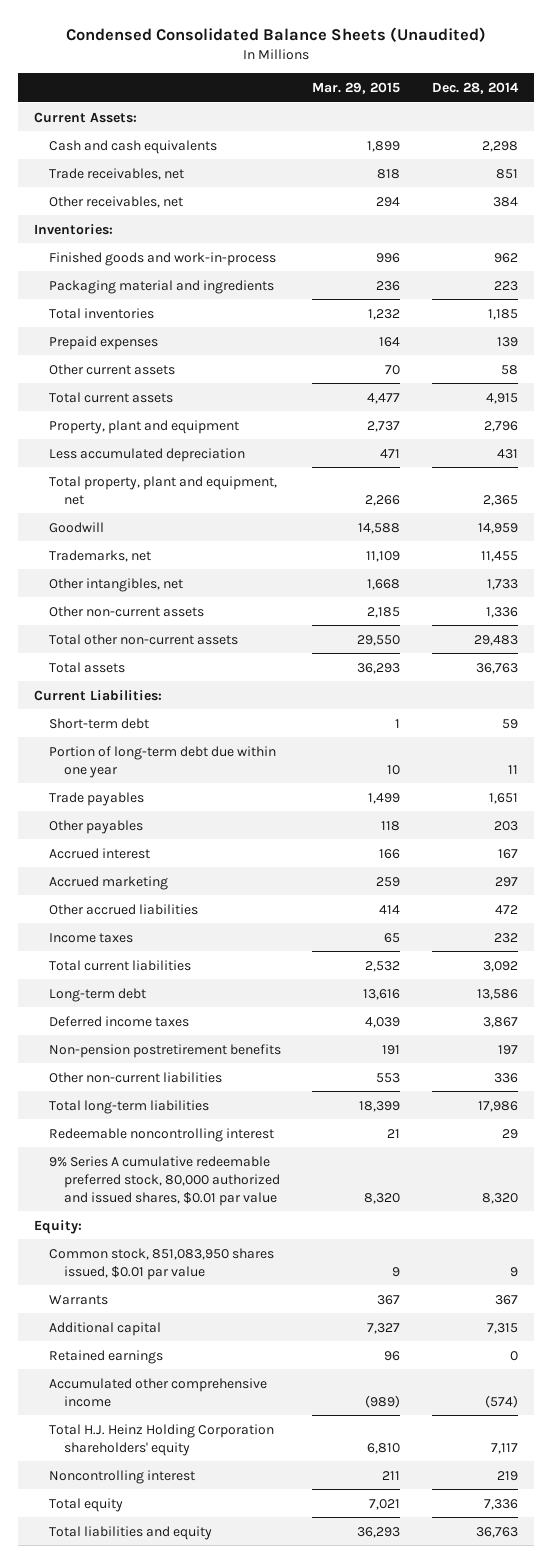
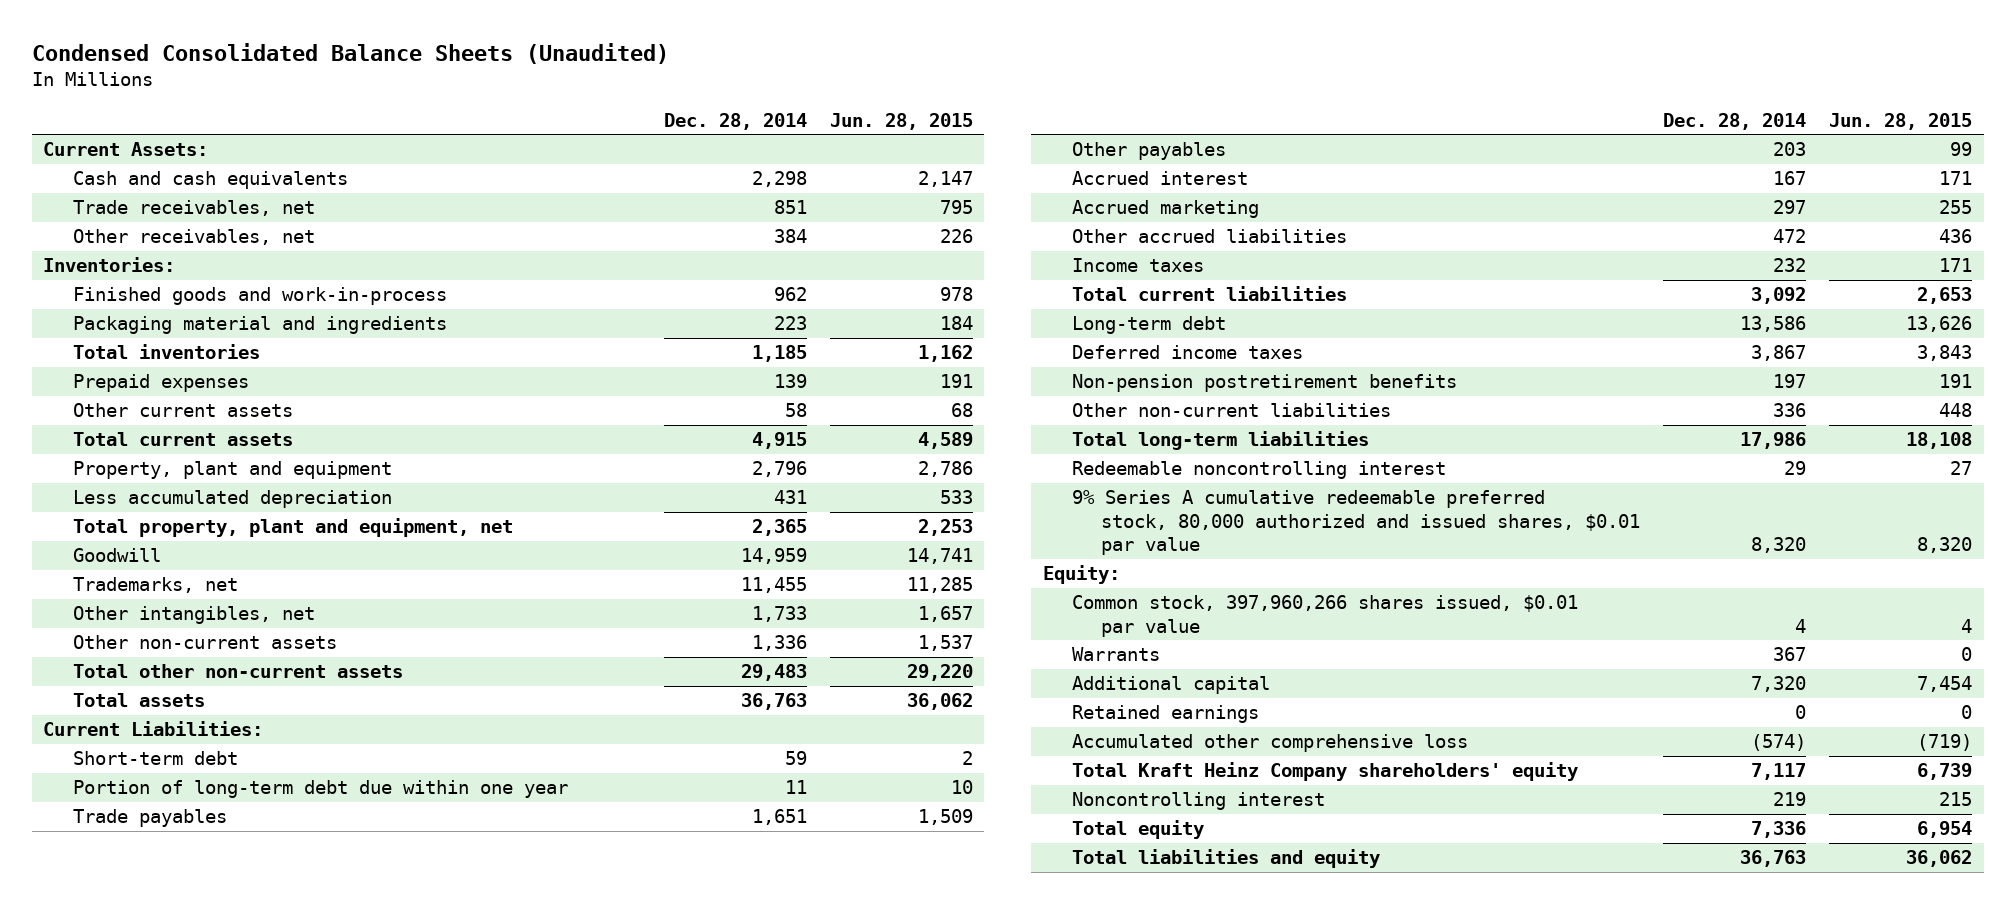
[312,81,401,94] Mar. 29, 2015 -> none
none -> [829,112,973,130] Jun. 28, 2015
[48,1247,274,1280] Common stock, 851,083,950 shares issued, $0.01 par value -> [1072,595,1579,637] Common stock, 397,960,266 shares issued, $0.01 par value
[510,1266,519,1277] 9 -> [1795,618,1807,633] 4
[487,1322,519,1334] 7,315 -> [1751,676,1807,693] 7,320
[48,1377,267,1407] Accumulated other comprehensive income -> [1072,734,1469,753] Accumulated other comprehensive loss
[48,1423,274,1456] Total H.J. Heinz Holding Corporation shareholders' equity -> [1072,762,1579,782] Total Kraft Heinz Company shareholders' equity

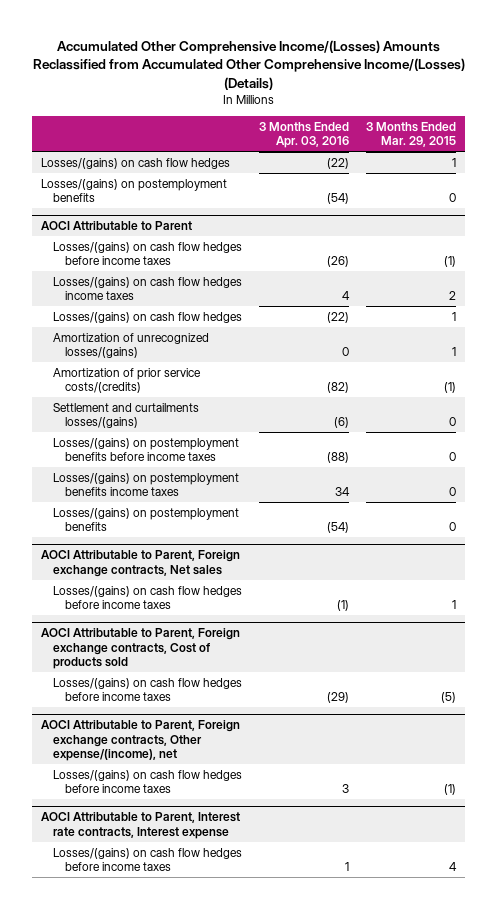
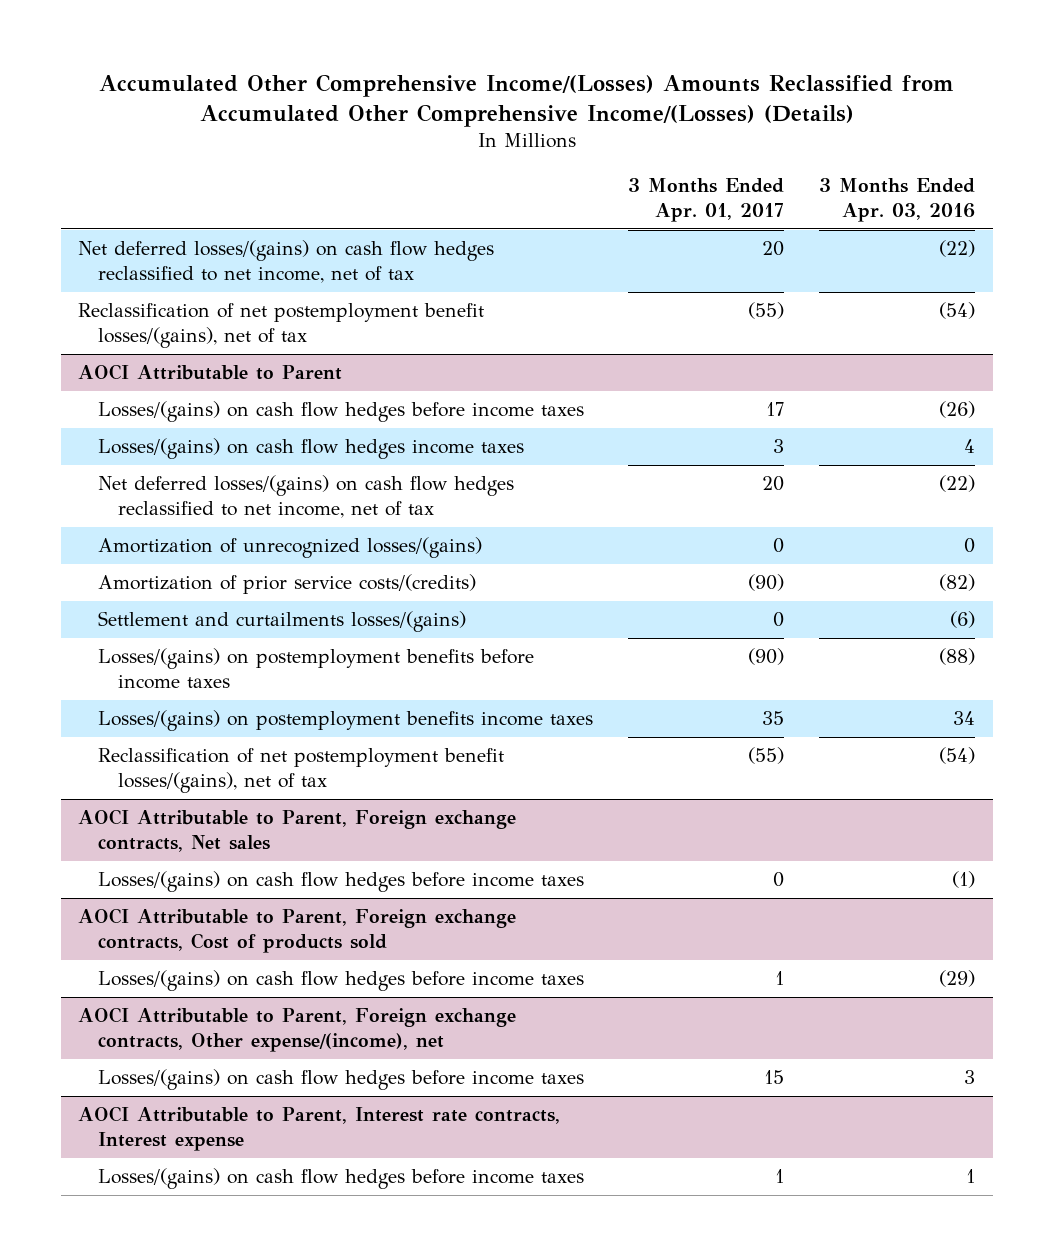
[366,121,457,148] 3 Months Ended Mar. 29, 2015 -> none
none -> [628,177,785,222] 3 Months Ended Apr. 01, 2017
[40,157,230,169] Losses/(gains) on cash flow hedges -> [78,240,495,284] Net deferred losses/(gains) on cash flow hedges reclassified to net income, net of tax
[40,178,227,203] Losses/(gains) on postemployment benefits -> [78,303,485,349] Reclassification of net postemployment benefit losses/(gains), net of tax
[53,311,243,323] Losses/(gains) on cash flow hedges -> [98,475,515,519] Net deferred losses/(gains) on cash flow hedges reclassified to net income, net of tax
[53,507,240,532] Losses/(gains) on postemployment benefits -> [98,748,505,794] Reclassification of net postemployment benefit losses/(gains), net of tax

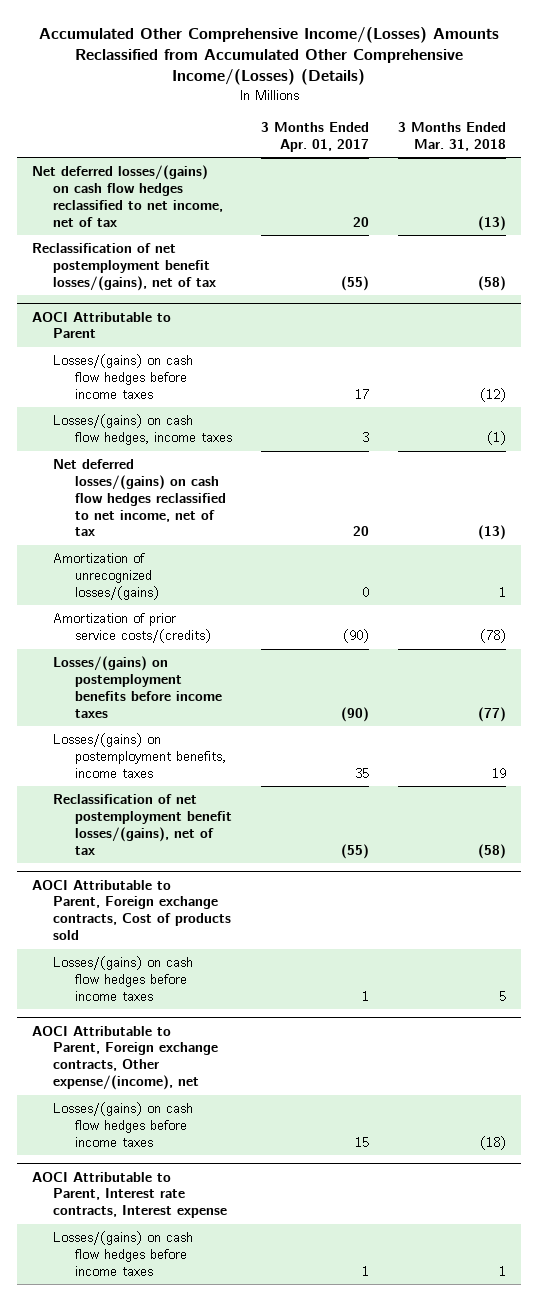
[819,177,976,222] 3 Months Ended Apr. 03, 2016 -> none
none -> [398,122,507,151] 3 Months Ended Mar. 31, 2018
[98,438,525,460] Losses/(gains) on cash flow hedges income taxes -> [53,414,232,445] Losses/(gains) on cash flow hedges, income taxes
[98,611,467,633] Settlement and curtailments losses/(gains) -> none
[98,710,594,732] Losses/(gains) on postemployment benefits income taxes -> [53,733,226,778] Losses/(gains) on postemployment benefits, income taxes
[78,809,517,853] AOCI Attributable to Parent, Foreign exchange contracts, Net sales -> none
[98,871,585,893] Losses/(gains) on cash flow hedges before income taxes -> none

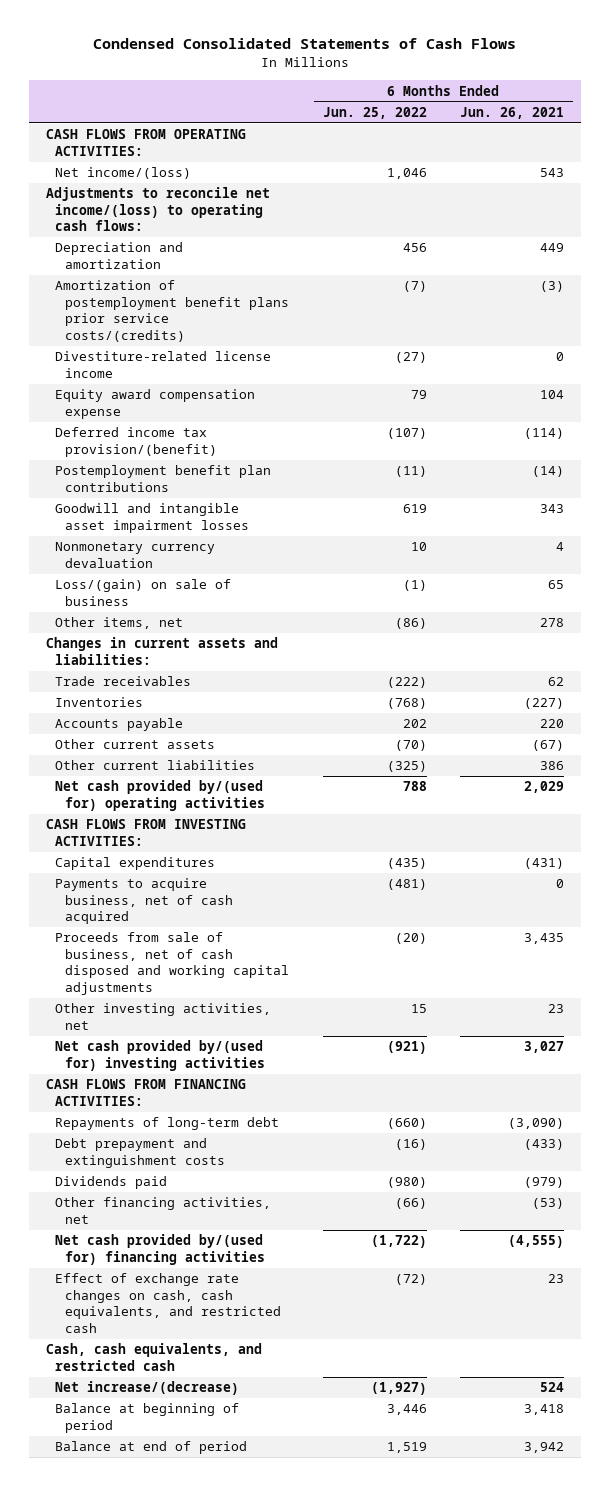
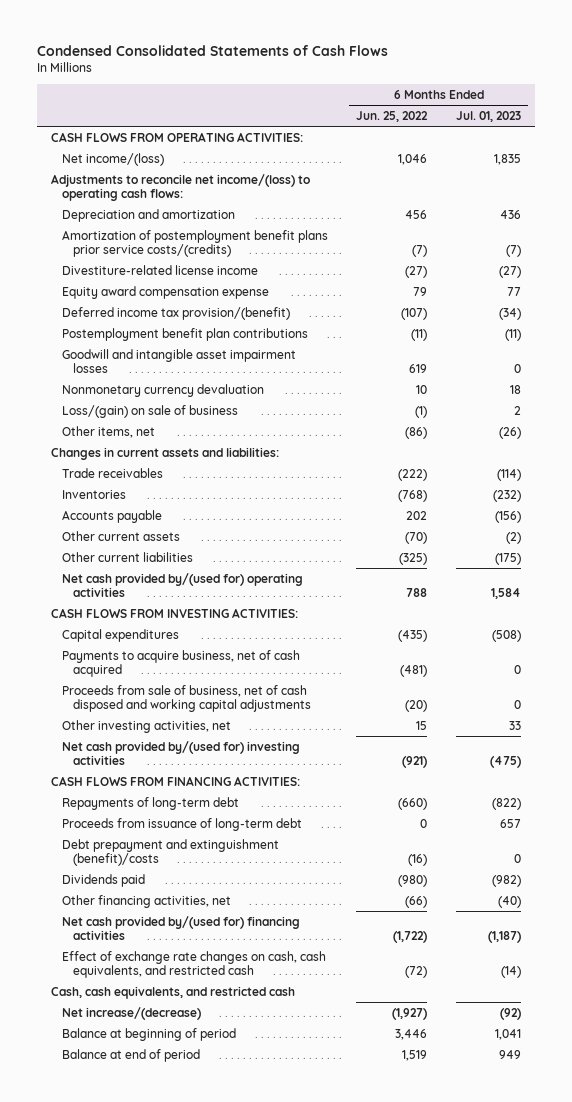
[460,106,565,119] Jun. 26, 2021 -> none
none -> [455,110,521,122] Jul. 01, 2023
none -> [62,817,303,831] Proceeds from issuance of long-term debt
[55,1138,226,1168] Debt prepayment and extinguishment costs -> [62,838,280,867] Debt prepayment and extinguishment (benefit)/costs

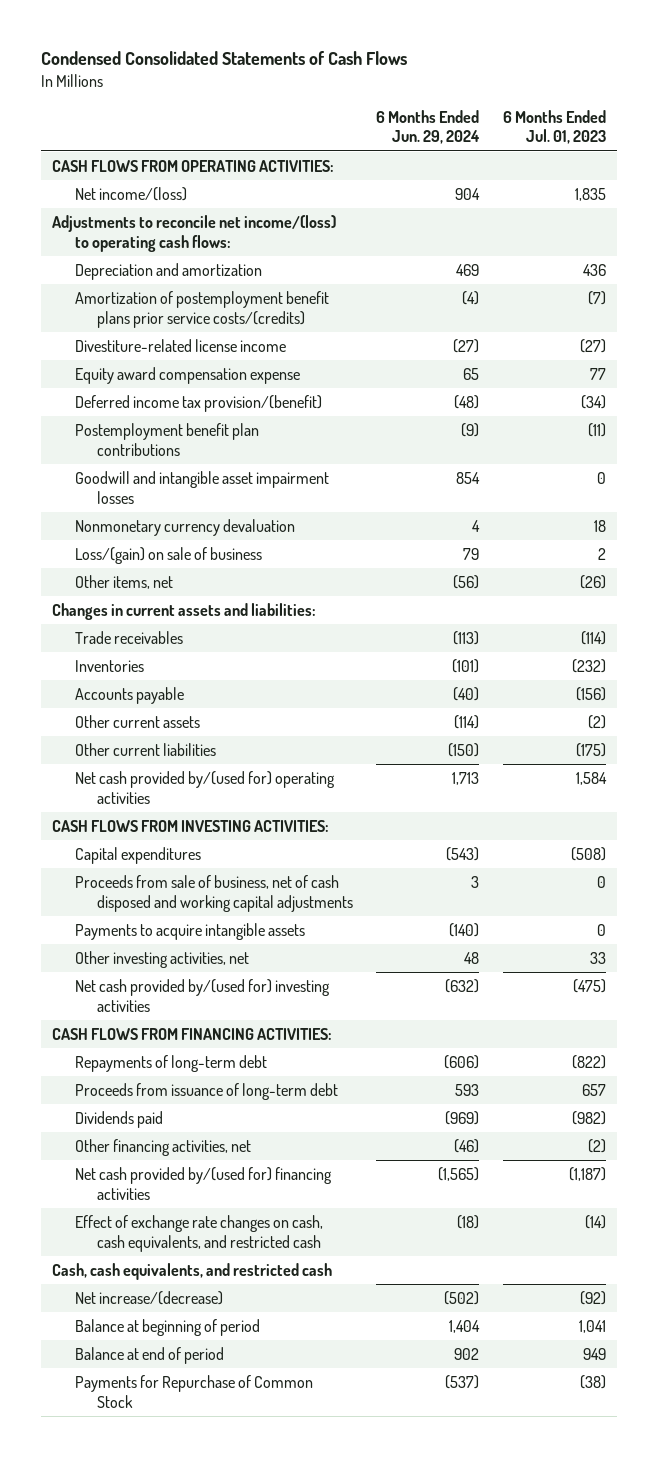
[356,110,429,122] Jun. 25, 2022 -> none
none -> [376,109,481,145] 6 Months Ended Jun. 29, 2024
[62,649,301,678] Payments to acquire business, net of cash acquired -> none
none -> [74,922,305,940] Payments to acquire intangible assets
[62,838,280,867] Debt prepayment and extinguishment (benefit)/costs -> none
[497,895,521,908] (40) -> [587,1138,606,1153] (2)
none -> [74,1374,313,1408] Payments for Repurchase of Common Stock

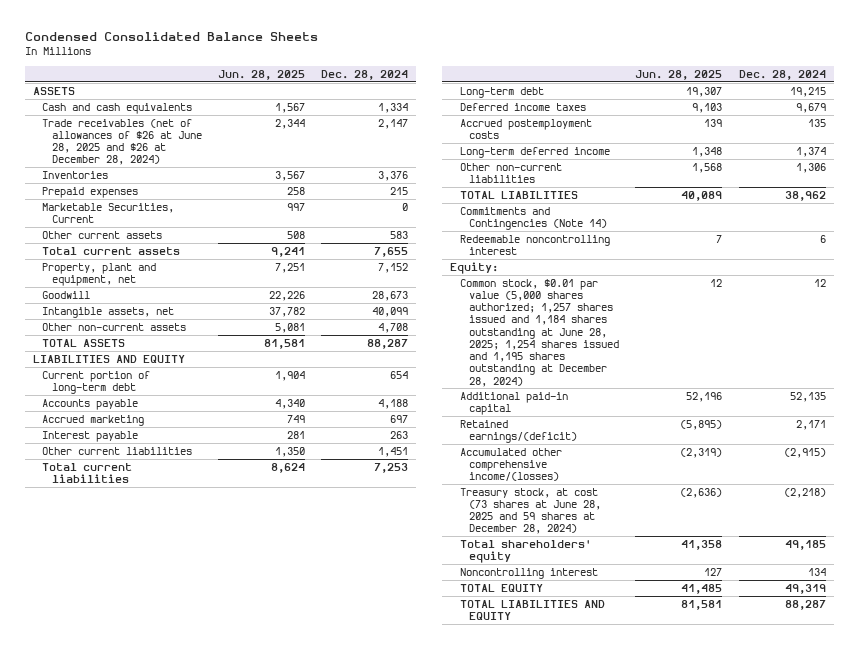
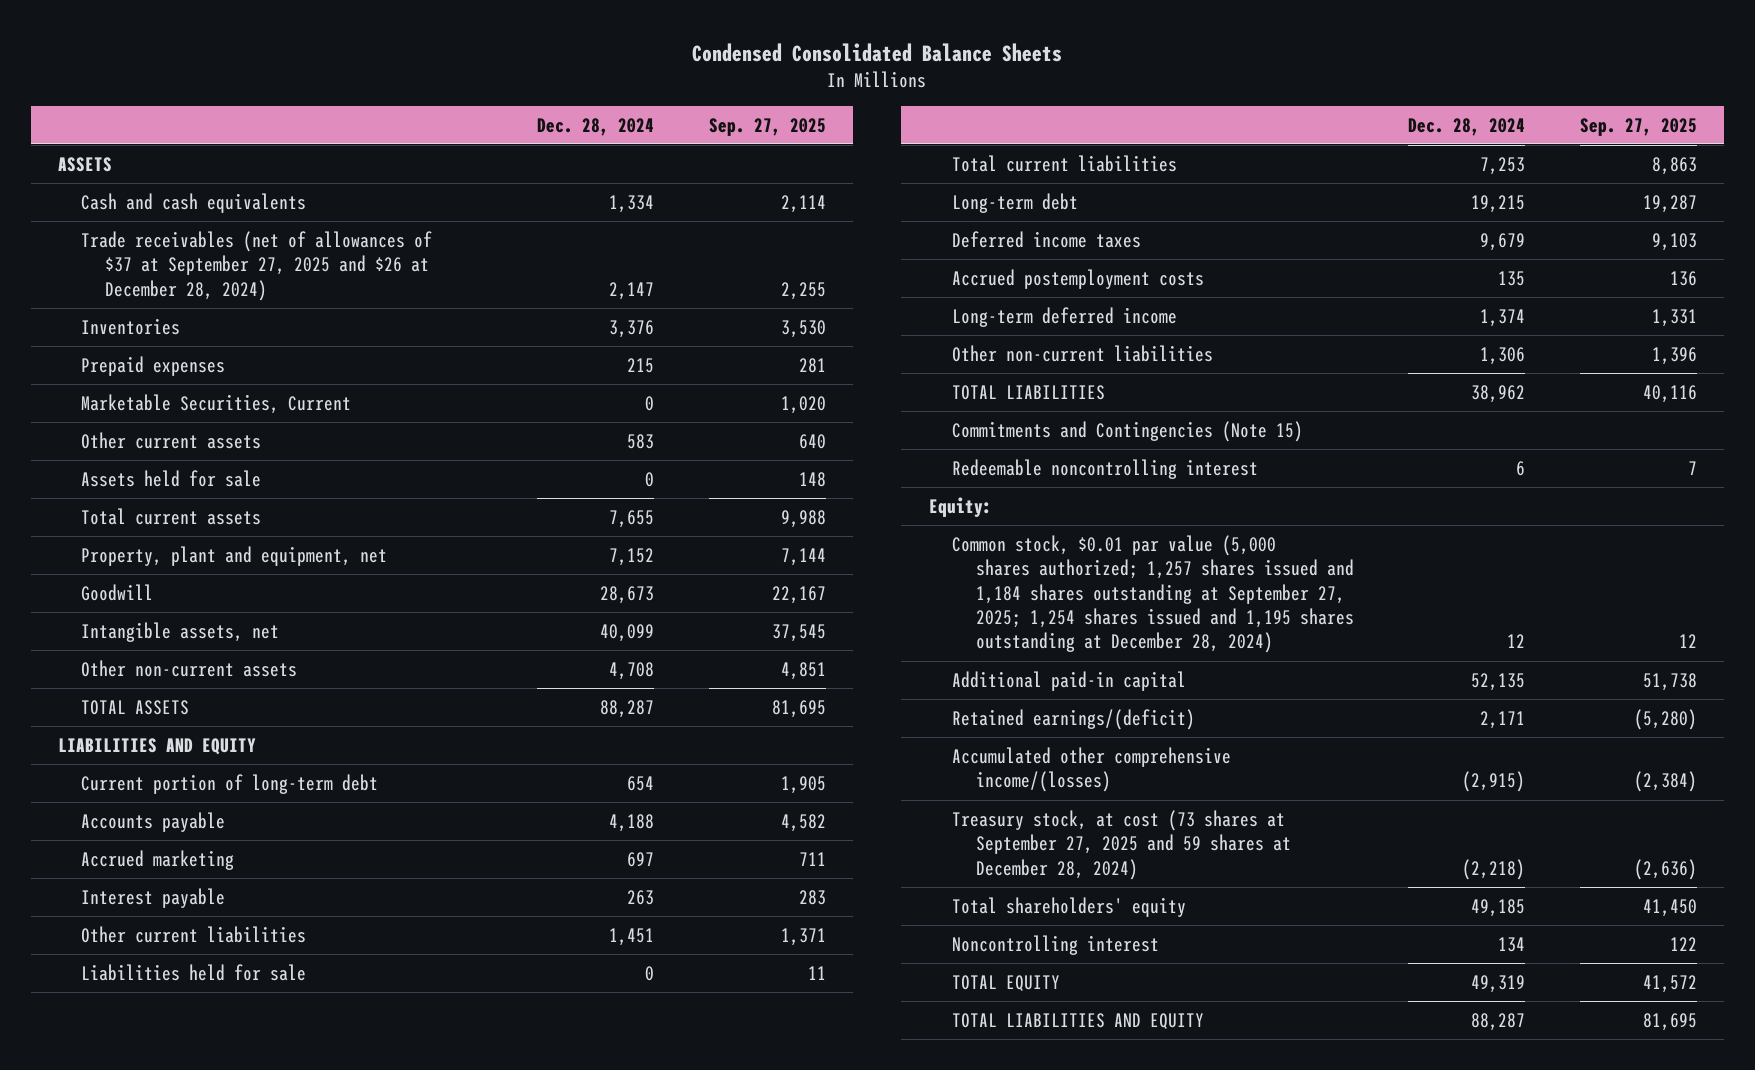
[217,69,305,80] Jun. 28, 2025 -> none
none -> [709,117,827,136] Sep. 27, 2025
[42,118,202,166] Trade receivables (net of allowances of $26 at June 28, 2025 and $26 at December 28, 2024) -> [81,230,433,301] Trade receivables (net of allowances of $37 at September 27, 2025 and $26 at December 28, 2024)
none -> [81,469,262,487] Assets held for sale
none -> [81,963,307,981] Liabilities held for sale
[459,206,608,231] Commitments and Contingencies (Note 14) -> [952,420,1304,442] Commitments and Contingencies (Note 15)
[459,278,620,387] Common stock, $0.01 par value (5,000 shares authorized; 1,257 shares issued and 1,184 shares outstanding at June 28, 2025; 1,254 shares issued and 1,195 shares outstanding at December 28, 2024) -> [952,534,1354,654] Common stock, $0.01 par value (5,000 shares authorized; 1,257 shares issued and 1,184 shares outstanding at September 27, 2025; 1,254 shares issued and 1,195 shares outstanding at December 28, 2024)
[459,487,602,535] Treasury stock, at cost (73 shares at June 28, 2025 and 59 shares at December 28, 2024) -> [952,809,1291,880] Treasury stock, at cost (73 shares at September 27, 2025 and 59 shares at December 28, 2024)

